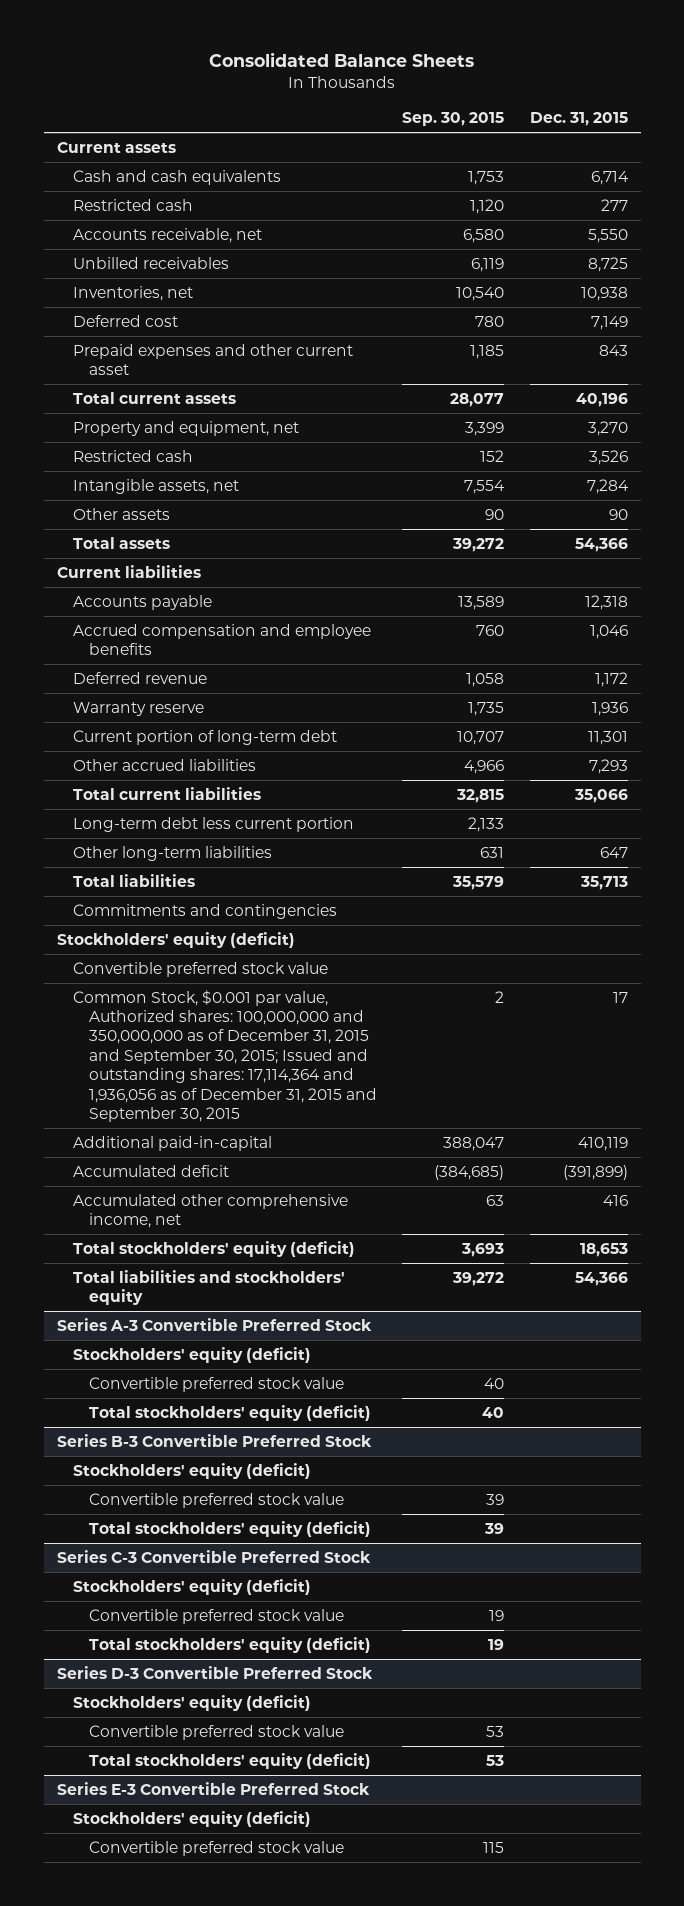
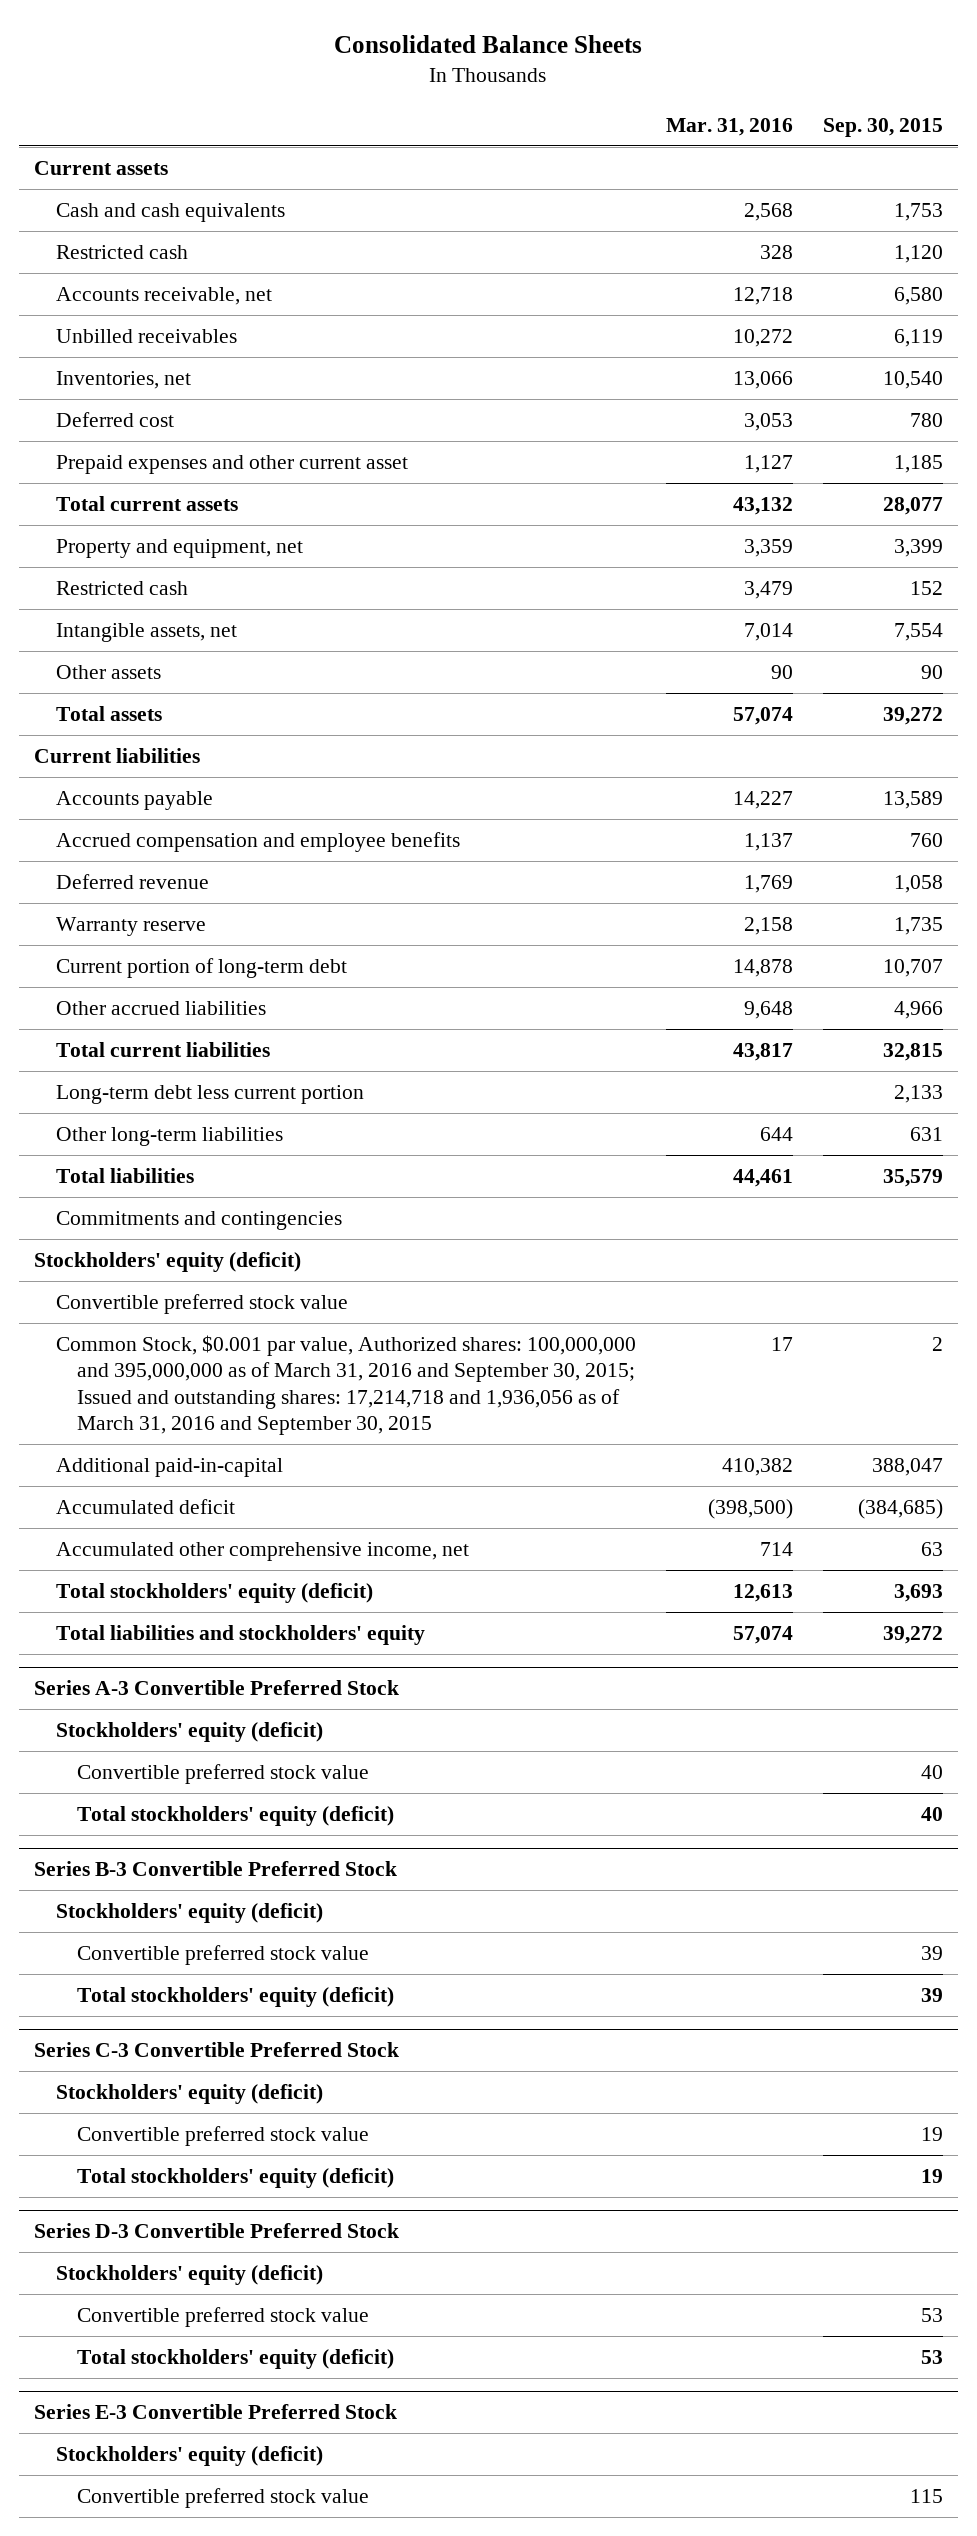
[529,112,628,127] Dec. 31, 2015 -> none
none -> [665,117,793,136] Mar. 31, 2016
[72,989,377,1122] Common Stock, $0.001 par value, Authorized shares: 100,000,000 and 350,000,000 as of December 31, 2015 and September 30, 2015; Issued and outstanding shares: 17,114,364 and 1,936,056 as of December 31, 2015 and September 30, 2015 -> [55,1335,636,1436] Common Stock, $0.001 par value, Authorized shares: 100,000,000 and 395,000,000 as of March 31, 2016 and September 30, 2015; Issued and outstanding shares: 17,214,718 and 1,936,056 as of March 31, 2016 and September 30, 2015

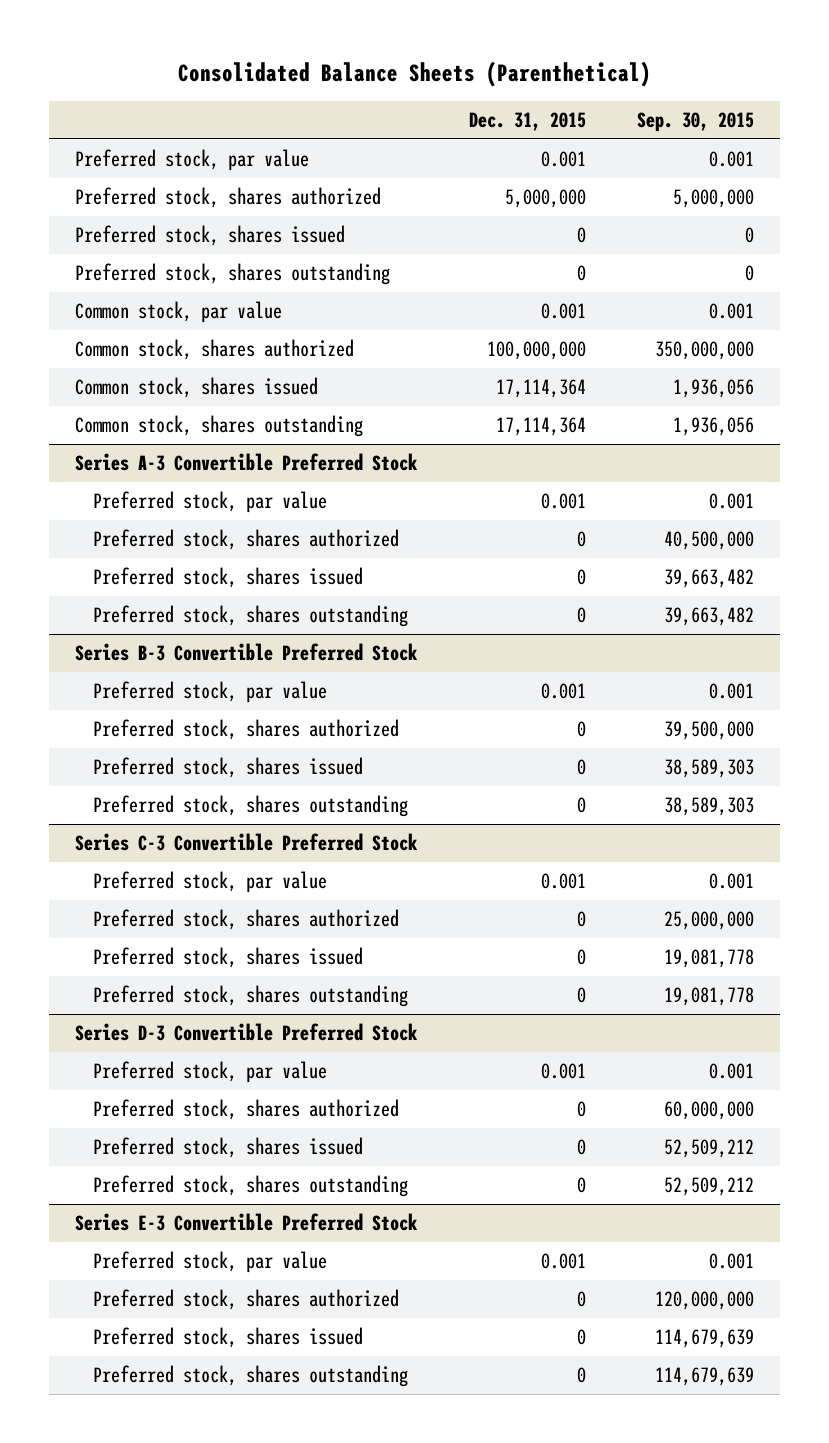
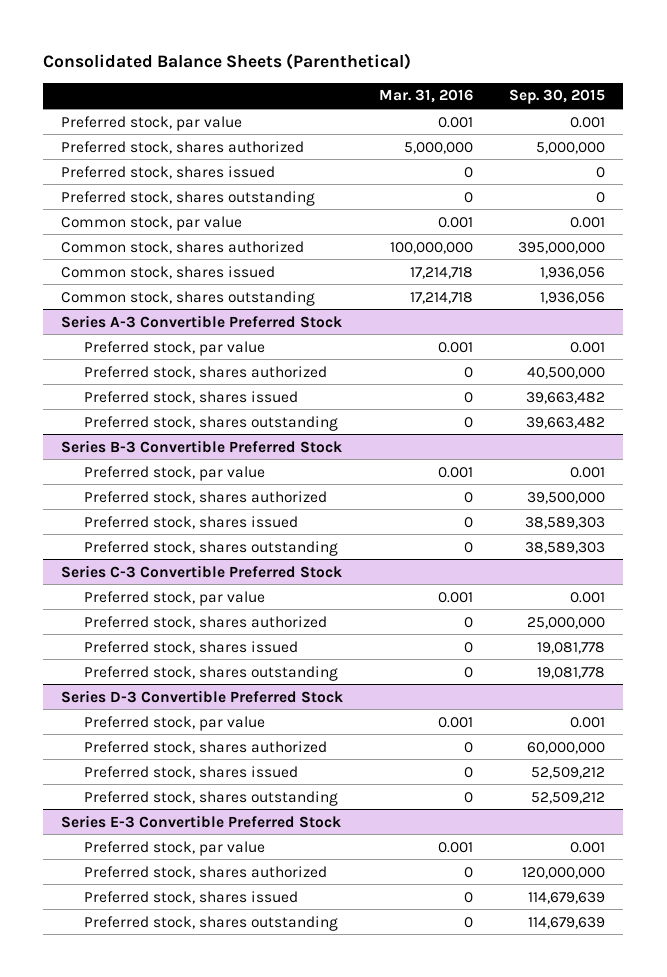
[468,111,586,131] Dec. 31, 2015 -> none
none -> [379,89,474,104] Mar. 31, 2016
[655,340,755,360] 350,000,000 -> [518,241,606,254] 395,000,000

